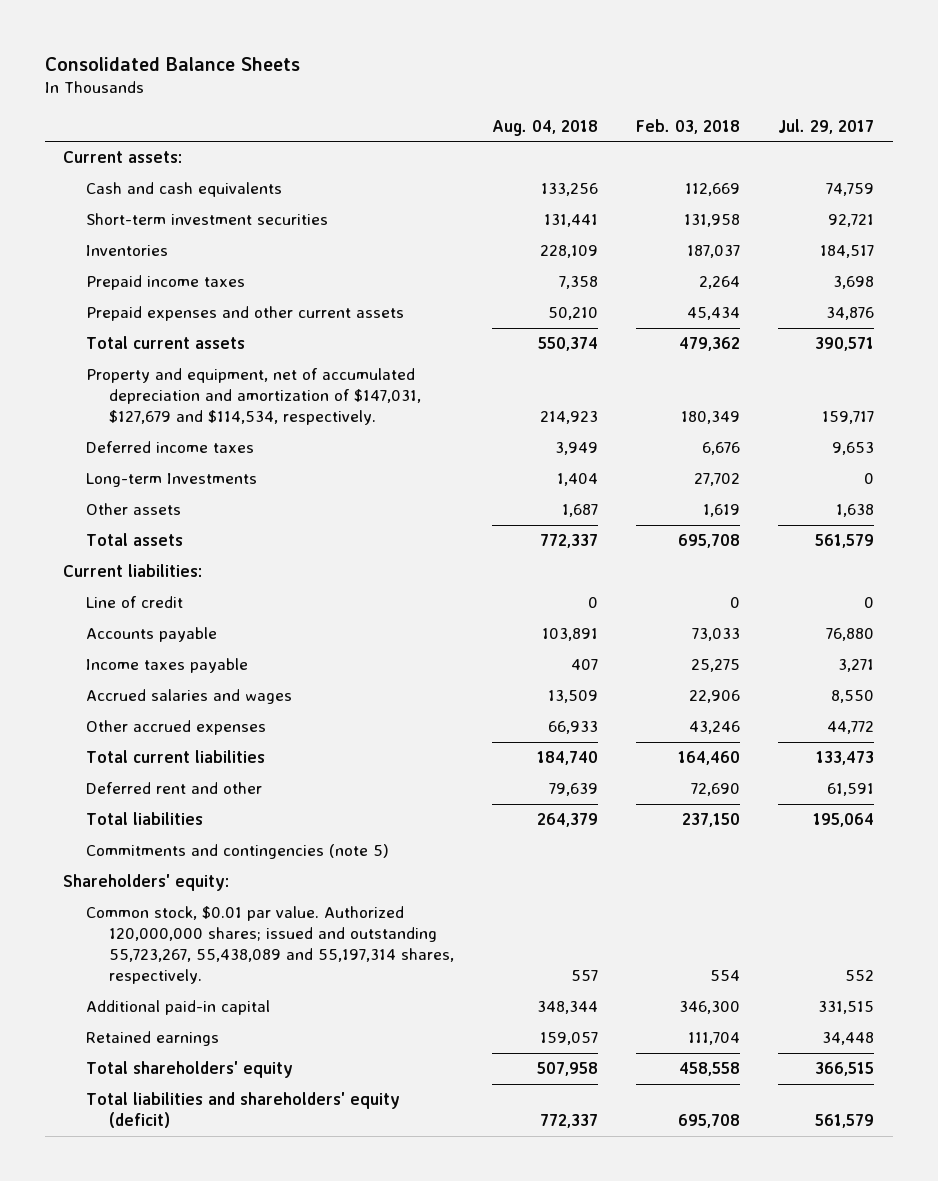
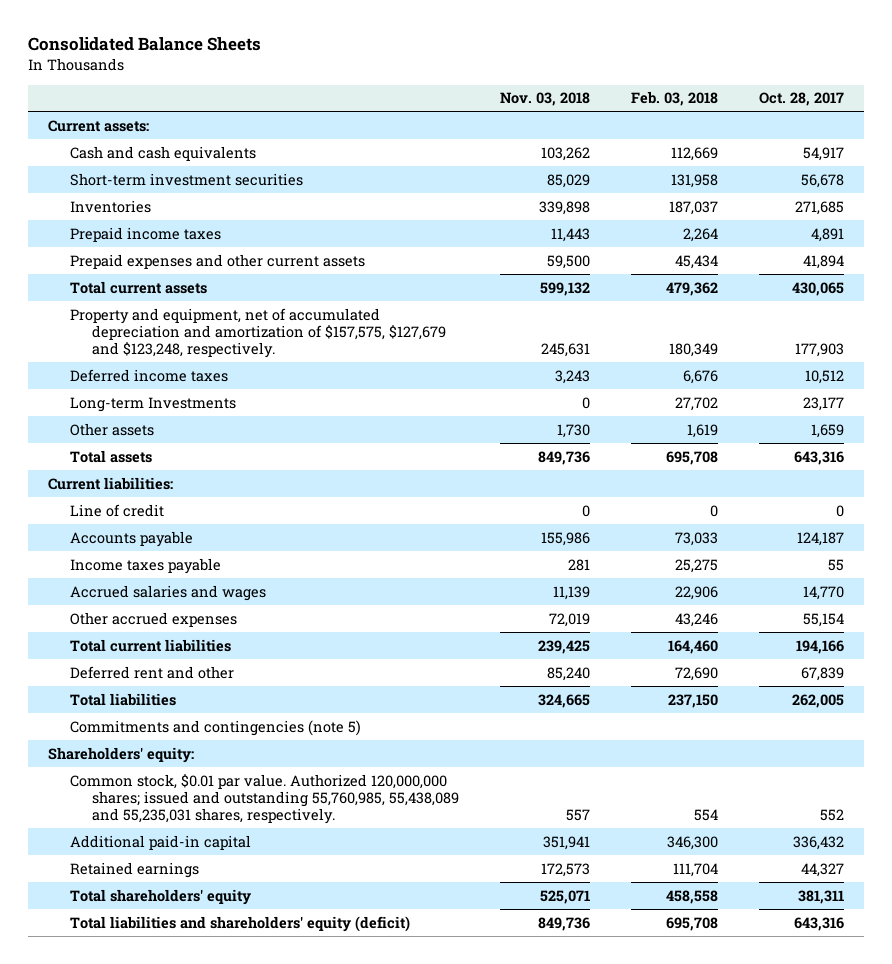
[492,119,599,136] Aug. 04, 2018 -> none
[778,118,875,134] Jul. 29, 2017 -> none
none -> [500,92,591,107] Nov. 03, 2018
none -> [758,92,844,107] Oct. 28, 2017
[86,368,422,426] Property and equipment, net of accumulated depreciation and amortization of $147,031, $127,679 and $114,534, respectively. -> [70,307,447,358] Property and equipment, net of accumulated depreciation and amortization of $157,575, $127,679 and $123,248, respectively.
[86,906,455,985] Common stock, $0.01 par value. Authorized 120,000,000 shares; issued and outstanding 55,723,267, 55,438,089 and 55,197,314 shares, respectively. -> [70,773,460,824] Common stock, $0.01 par value. Authorized 120,000,000 shares; issued and outstanding 55,760,985, 55,438,089 and 55,235,031 shares, respectively.

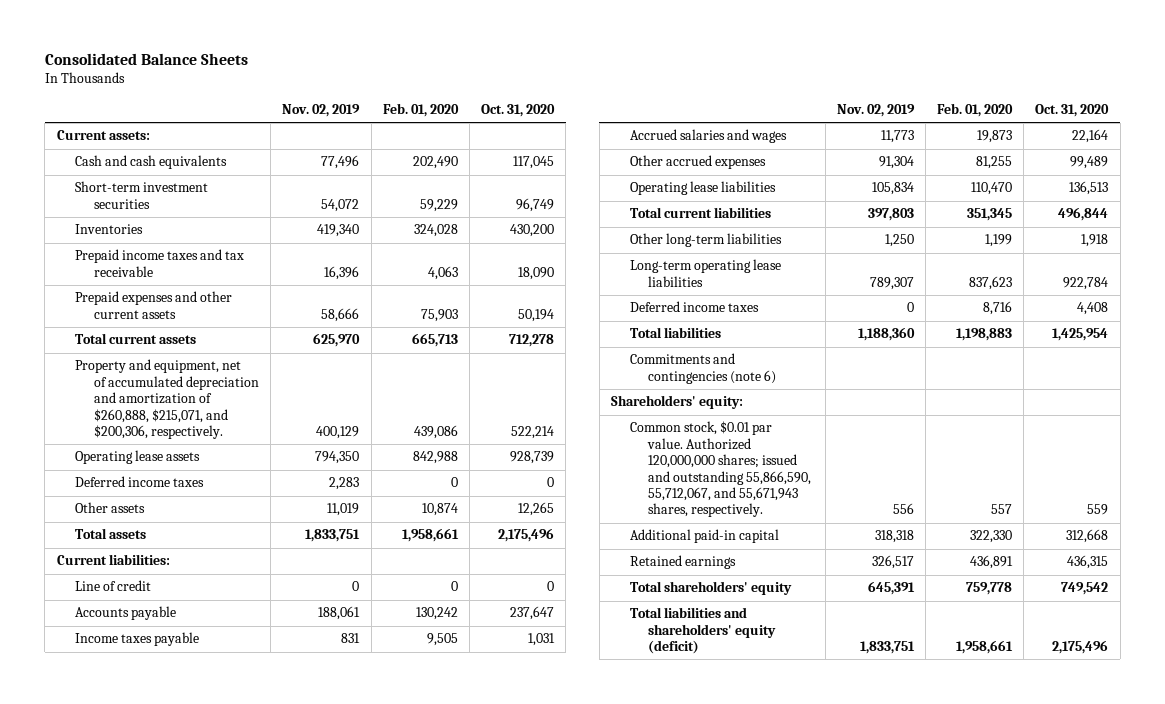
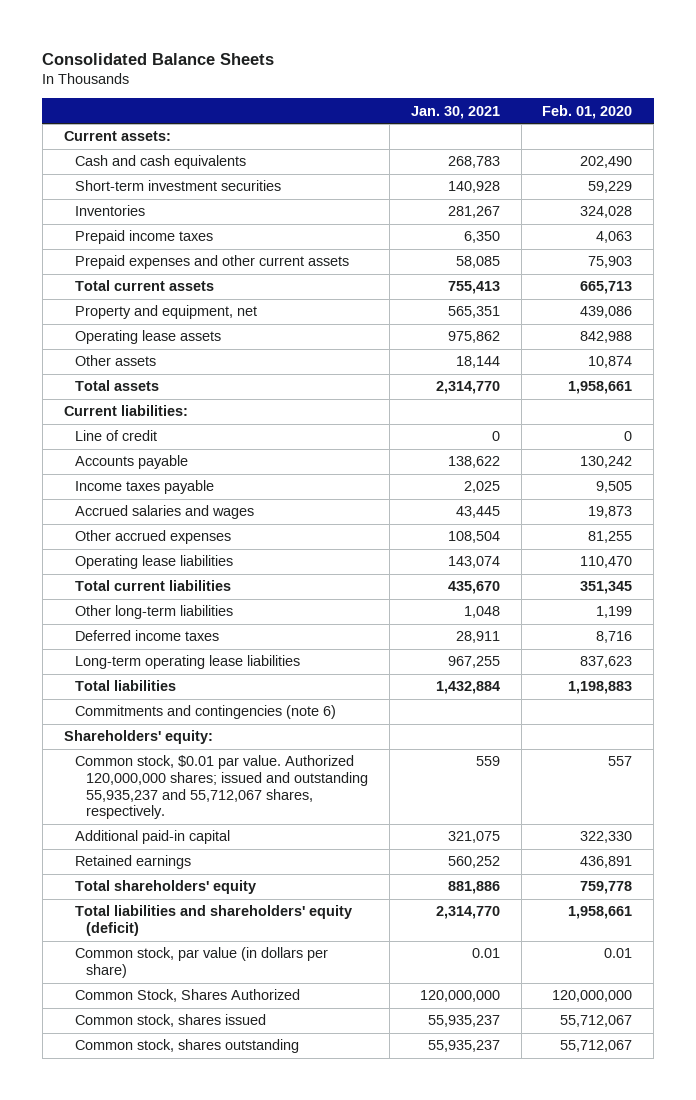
[282,103,361,117] Nov. 02, 2019 -> none
[481,103,556,117] Oct. 31, 2020 -> none
none -> [410,105,500,119] Jan. 30, 2021
[75,249,245,277] Prepaid income taxes and tax receivable -> [74,230,213,245] Prepaid income taxes
[75,359,260,439] Property and equipment, net of accumulated depreciation and amortization of $260,888, $215,071, and $200,306, respectively. -> [74,305,257,320] Property and equipment, net
[75,476,205,488] Deferred income taxes -> none
[629,259,781,287] Long-term operating lease liabilities -> [74,655,300,670] Long-term operating lease liabilities
[629,421,812,518] Common stock, $0.01 par value. Authorized 120,000,000 shares; issued and outstanding 55,866,590, 55,712,067, and 55,671,943 shares, respectively. -> [74,755,368,820] Common stock, $0.01 par value. Authorized 120,000,000 shares; issued and outstanding 55,935,237 and 55,712,067 shares, respectively.
none -> [74,947,328,979] Common stock, par value (in dollars per share)
none -> [74,989,300,1003] Common Stock, Shares Authorized
none -> [74,1014,266,1028] Common stock, shares issued
none -> [74,1039,299,1054] Common stock, shares outstanding

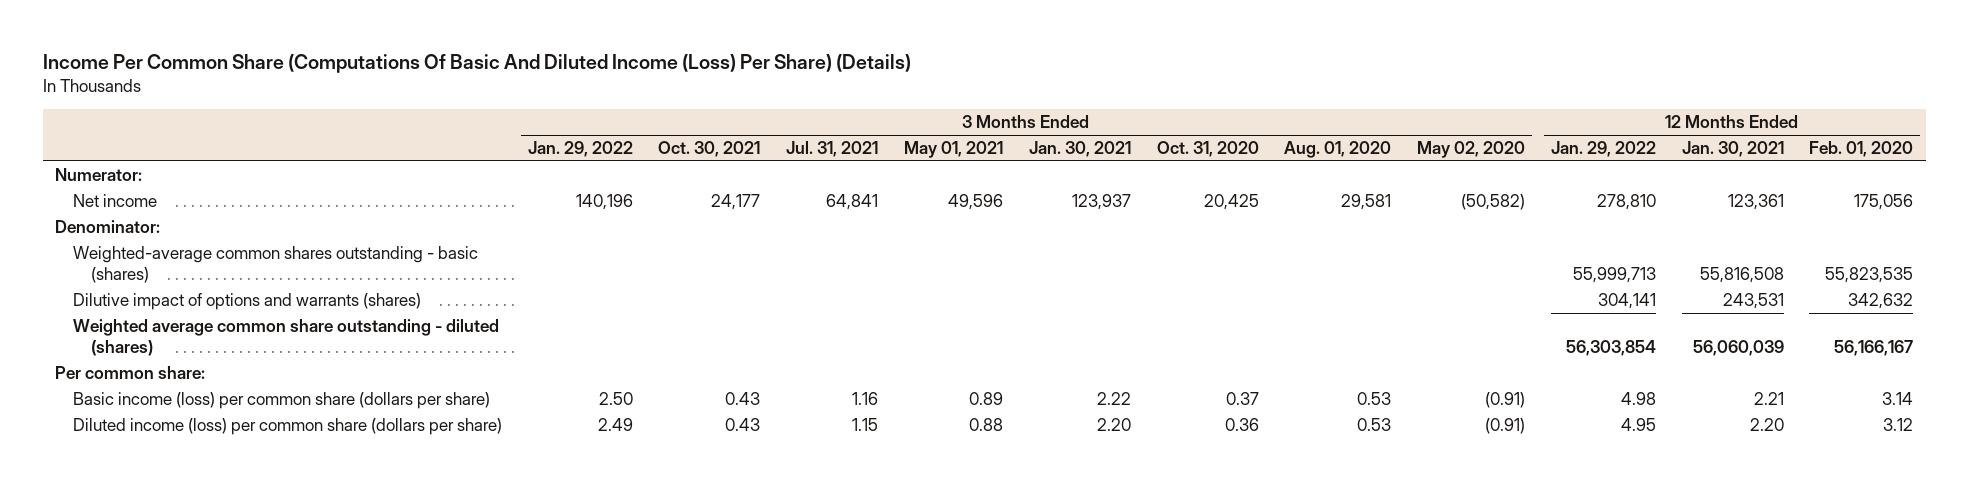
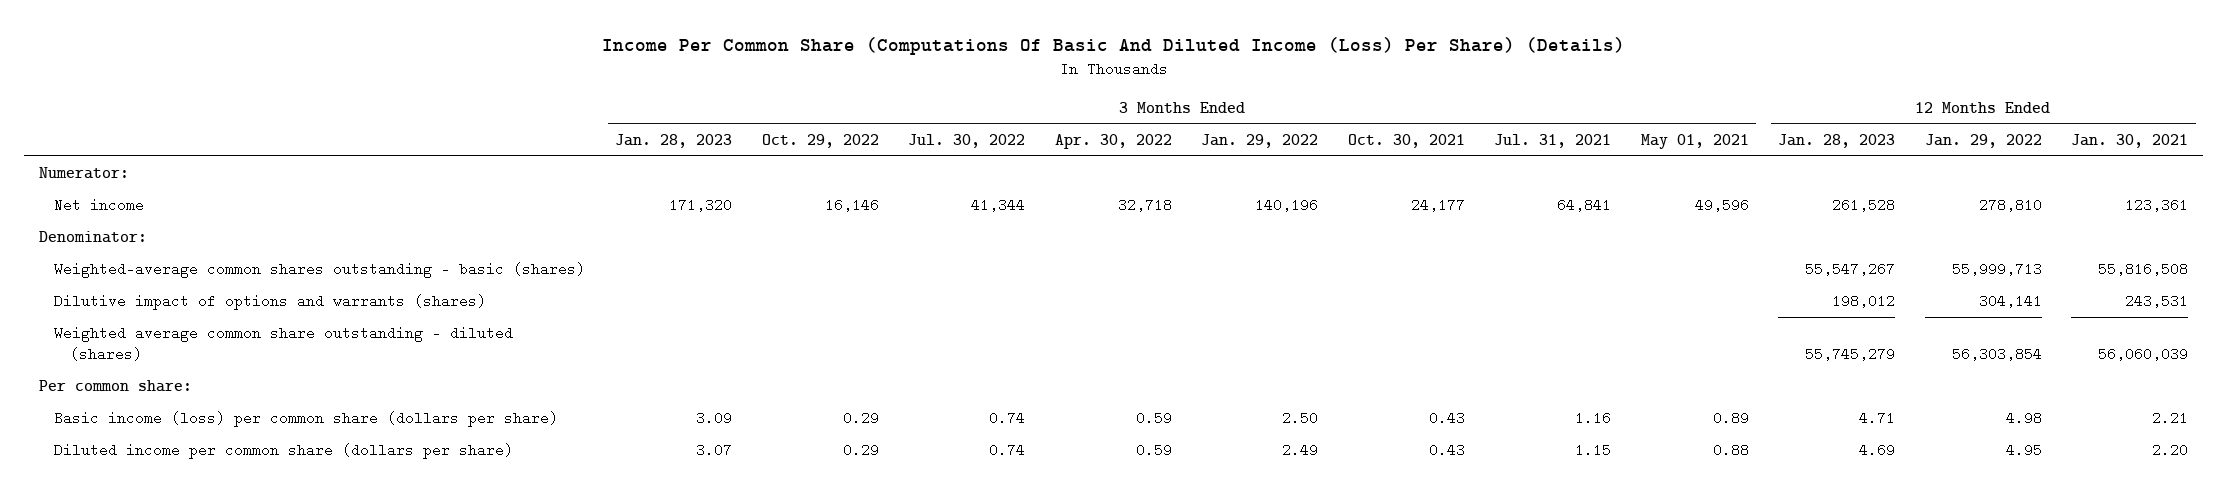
[1028,141,1131,158] Jan. 30, 2021 -> none
[1156,141,1259,158] Oct. 31, 2020 -> none
[1284,141,1392,159] Aug. 01, 2020 -> none
[1417,141,1526,159] May 02, 2020 -> none
[1809,141,1914,158] Feb. 01, 2020 -> none
none -> [614,133,732,148] Jan. 28, 2023
none -> [761,133,879,148] Oct. 29, 2022
none -> [908,133,1026,148] Jul. 30, 2022
none -> [1054,133,1172,149] Apr. 30, 2022
none -> [1778,133,1896,148] Jan. 28, 2023
[72,418,502,436] Diluted income (loss) per common share (dollars per share) -> [54,443,514,460] Diluted income per common share (dollars per share)

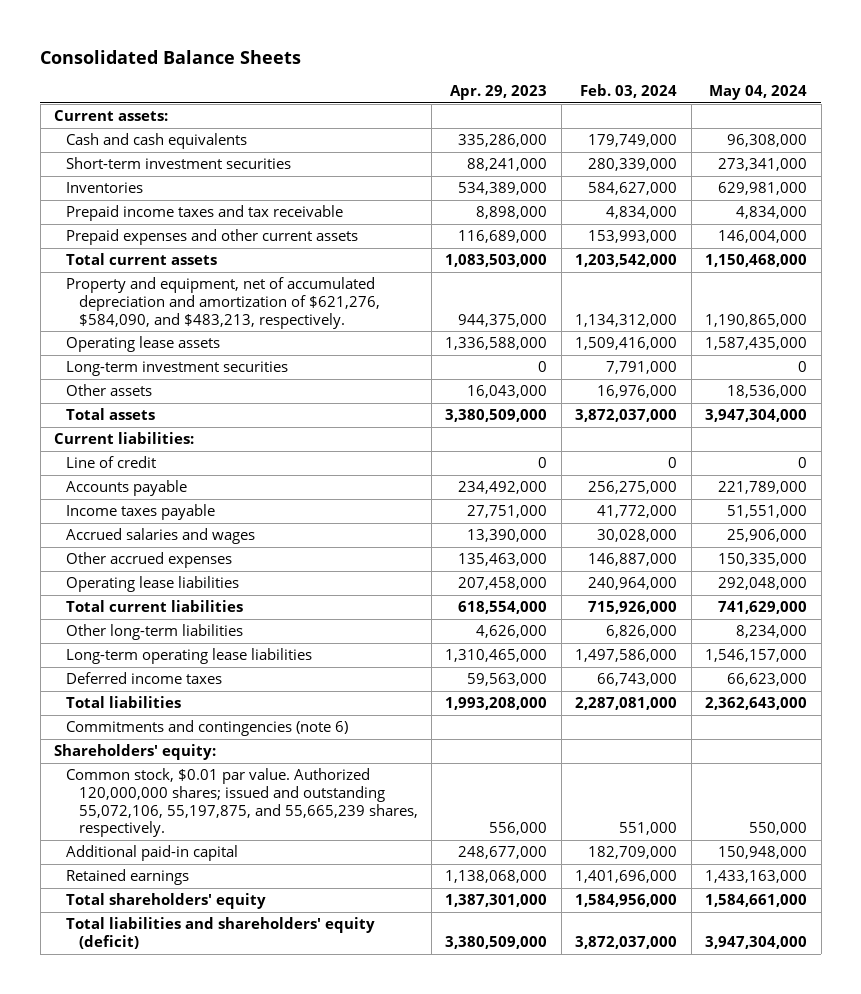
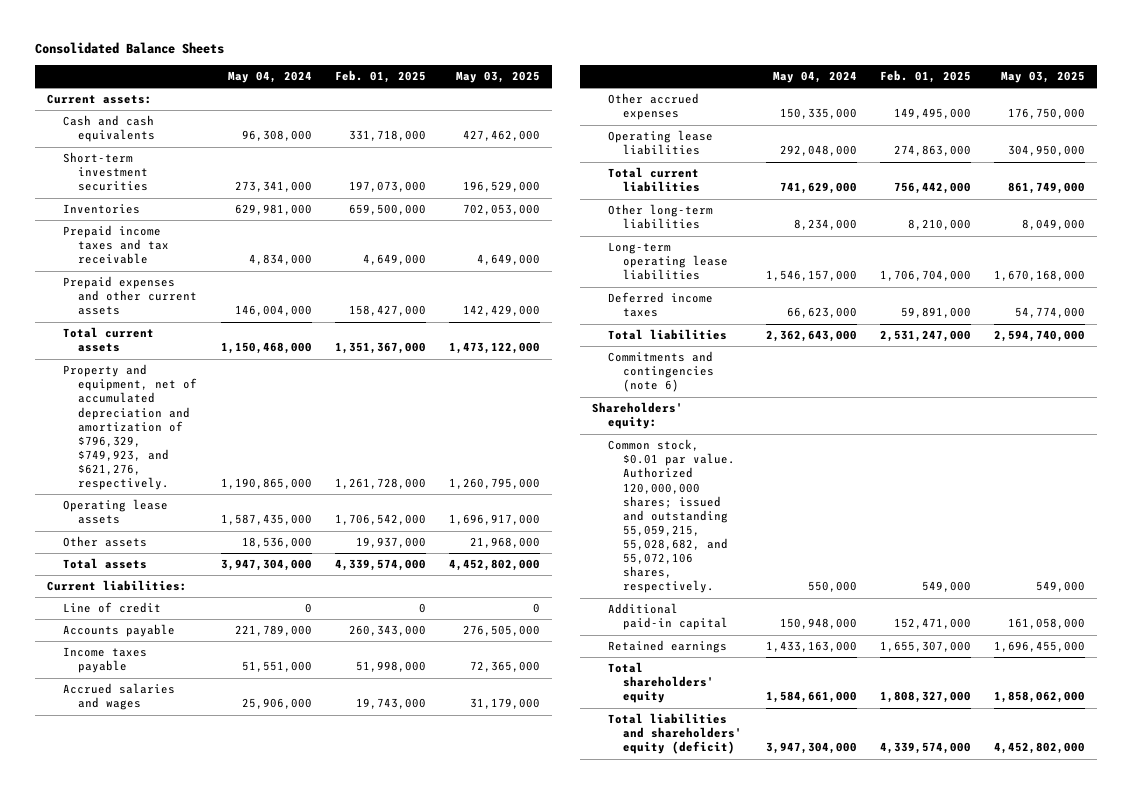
[450,85,548,101] Apr. 29, 2023 -> none
[580,84,678,99] Feb. 03, 2024 -> none
none -> [334,69,426,83] Feb. 01, 2025
none -> [456,70,541,83] May 03, 2025
[66,277,380,329] Property and equipment, net of accumulated depreciation and amortization of $621,276, $584,090, and $483,213, respectively. -> [62,364,198,491] Property and equipment, net of accumulated depreciation and amortization of $796,329, $749,923, and $621,276, respectively.
[66,361,289,377] Long-term investment securities -> none
[66,768,418,838] Common stock, $0.01 par value. Authorized 120,000,000 shares; issued and outstanding 55,072,106, 55,197,875, and 55,665,239 shares, respectively. -> [607,439,736,594] Common stock, $0.01 par value. Authorized 120,000,000 shares; issued and outstanding 55,059,215, 55,028,682, and 55,072,106 shares, respectively.

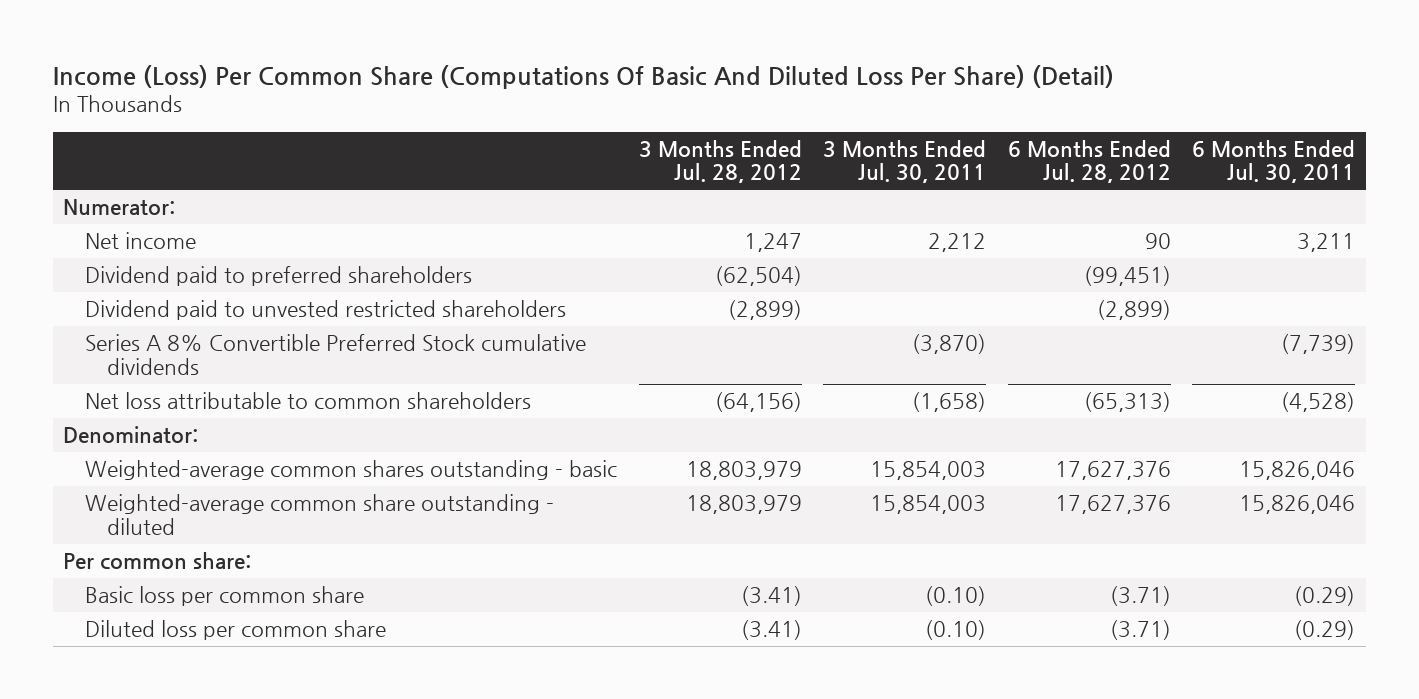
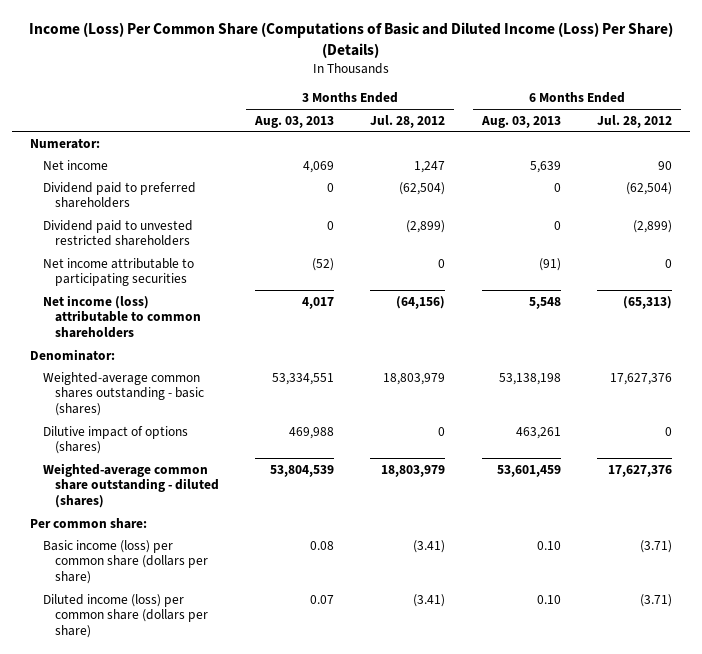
[52,65,1114,90] Income (Loss) Per Common Share (Computations Of Basic And Diluted Loss Per Share) (Detail) -> [29,21,674,58] Income (Loss) Per Common Share (Computations of Basic and Diluted Income (Loss) Per Share) (Details)
[823,139,987,184] 3 Months Ended Jul. 30, 2011 -> none
[1192,139,1356,184] 6 Months Ended Jul. 30, 2011 -> none
none -> [254,115,335,128] Aug. 03, 2013
none -> [480,115,561,128] Aug. 03, 2013
[1083,266,1171,287] (99,451) -> [625,181,672,195] (62,504)
[85,334,587,375] Series A 8% Convertible Preferred Stock cumulative dividends -> none
none -> [42,257,194,287] Net income attributable to participating securities
[85,392,532,410] Net loss attributable to common shareholders -> [42,294,201,339] Net income (loss) attributable to common shareholders
[85,460,618,481] Weighted-average common shares outstanding - basic -> [42,371,204,417] Weighted-average common shares outstanding - basic (shares)
none -> [42,425,188,455] Dilutive impact of options (shares)
[85,494,555,535] Weighted-average common share outstanding - diluted -> [42,462,219,509] Weighted-average common share outstanding - diluted (shares)
[85,586,365,607] Basic loss per common share -> [42,539,208,585] Basic income (loss) per common share (dollars per share)
[85,620,387,641] Diluted loss per common share -> [42,593,208,639] Diluted income (loss) per common share (dollars per share)

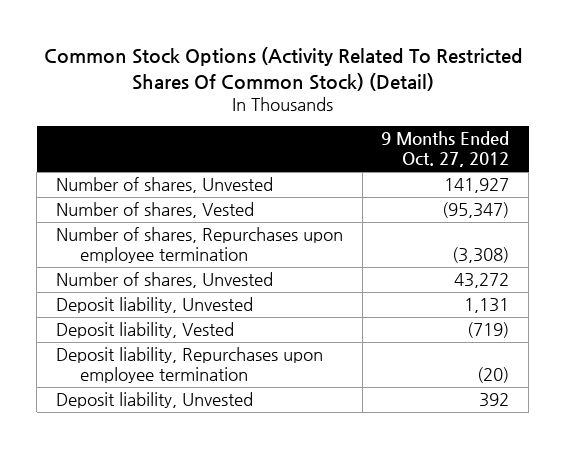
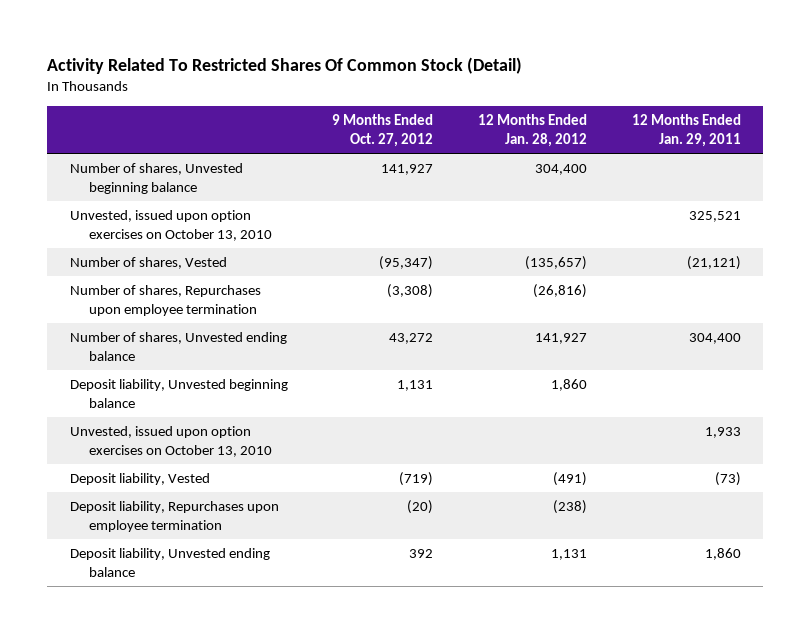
[43,47,523,91] Common Stock Options (Activity Related To Restricted Shares Of Common Stock) (Detail) -> [47,56,523,74] Activity Related To Restricted Shares Of Common Stock (Detail)
none -> [478,113,588,148] 12 Months Ended Jan. 28, 2012
none -> [631,113,741,148] 12 Months Ended Jan. 29, 2011
[56,177,274,194] Number of shares, Unvested -> [69,163,243,195] Number of shares, Unvested beginning balance
none -> [69,210,272,242] Unvested, issued upon option exercises on October 13, 2010
[56,272,274,289] Number of shares, Unvested -> [69,332,287,362] Number of shares, Unvested ending balance
[56,297,254,314] Deposit liability, Unvested -> [69,379,288,409] Deposit liability, Unvested beginning balance
none -> [69,426,272,458] Unvested, issued upon option exercises on October 13, 2010
[56,392,254,409] Deposit liability, Unvested -> [69,548,270,578] Deposit liability, Unvested ending balance

